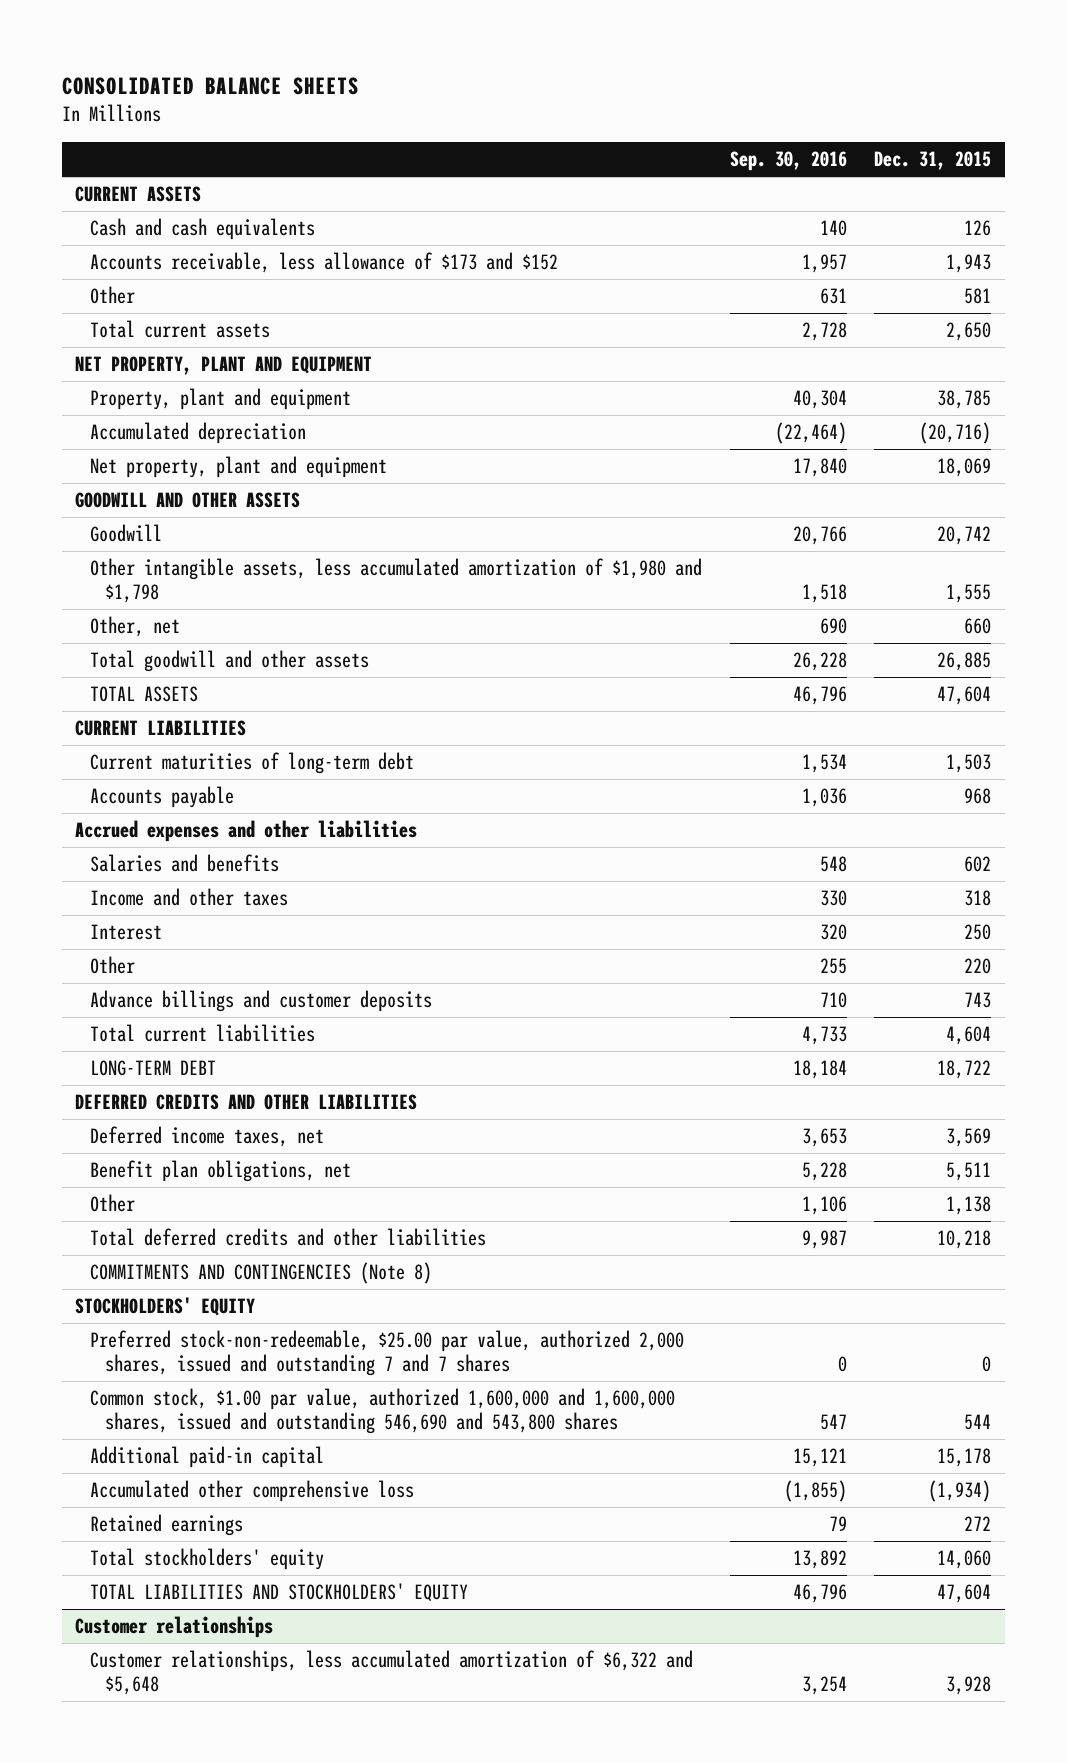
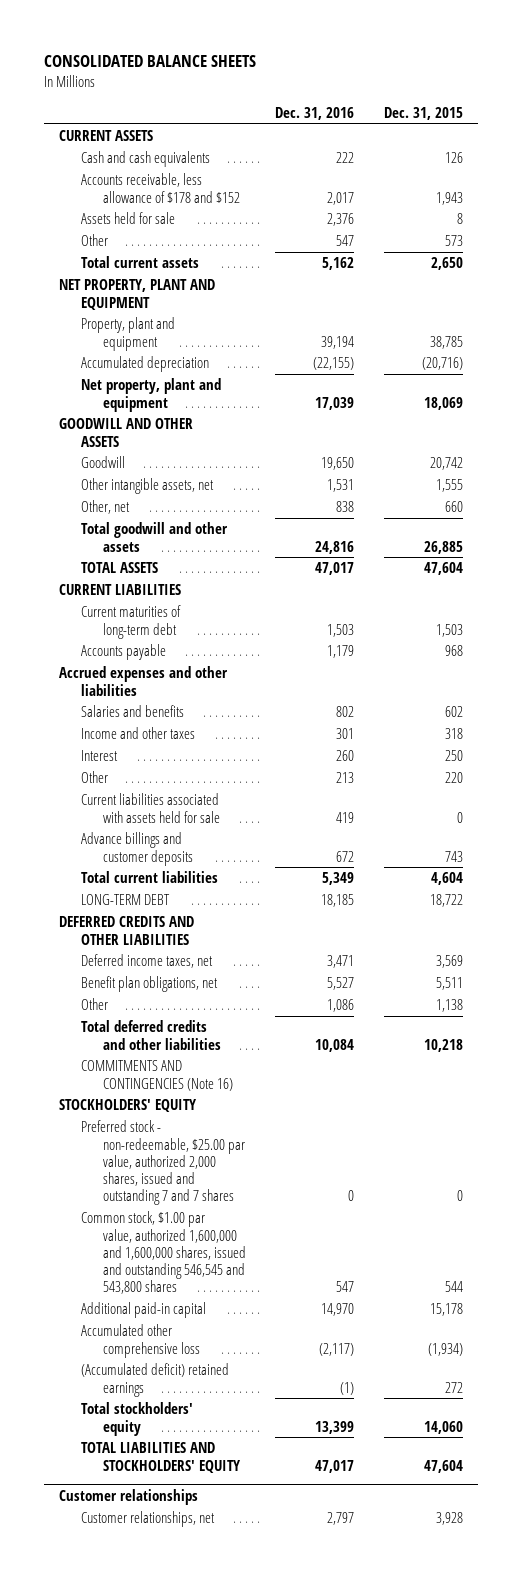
[729,151,847,172] Sep. 30, 2016 -> none
none -> [275,106,355,120] Dec. 31, 2016
[90,252,559,274] Accounts receivable, less allowance of $173 and $152 -> [80,173,240,203] Accounts receivable, less allowance of $178 and $152
none -> [80,212,175,225] Assets held for sale
[964,288,992,305] 581 -> [444,235,463,247] 573
[90,558,703,604] Other intangible assets, less accumulated amortization of $1,980 and $1,798 -> [80,478,214,495] Other intangible assets, net
none -> [80,793,220,823] Current liabilities associated with assets held for sale
[90,1262,433,1285] COMMITMENTS AND CONTINGENCIES (Note 8) -> [80,1060,233,1091] COMMITMENTS AND CONTINGENCIES (Note 16)
[90,1330,685,1377] Preferred stock-non-redeemable, $25.00 par value, authorized 2,000 shares, issued and outstanding 7 and 7 shares -> [80,1120,245,1205] Preferred stock - non-redeemable, $25.00 par value, authorized 2,000 shares, issued and outstanding 7 and 7 shares
[90,1388,676,1435] Common stock, $1.00 par value, authorized 1,600,000 and 1,600,000 shares, issued and outstanding 546,690 and 543,800 shares -> [80,1211,246,1294] Common stock, $1.00 par value, authorized 1,600,000 and 1,600,000 shares, issued and outstanding 546,545 and 543,800 shares
[90,1514,244,1537] Retained earnings -> [80,1363,229,1397] (Accumulated deficit) retained earnings
[90,1650,694,1696] Customer relationships, less accumulated amortization of $6,322 and $5,648 -> [80,1511,215,1528] Customer relationships, net

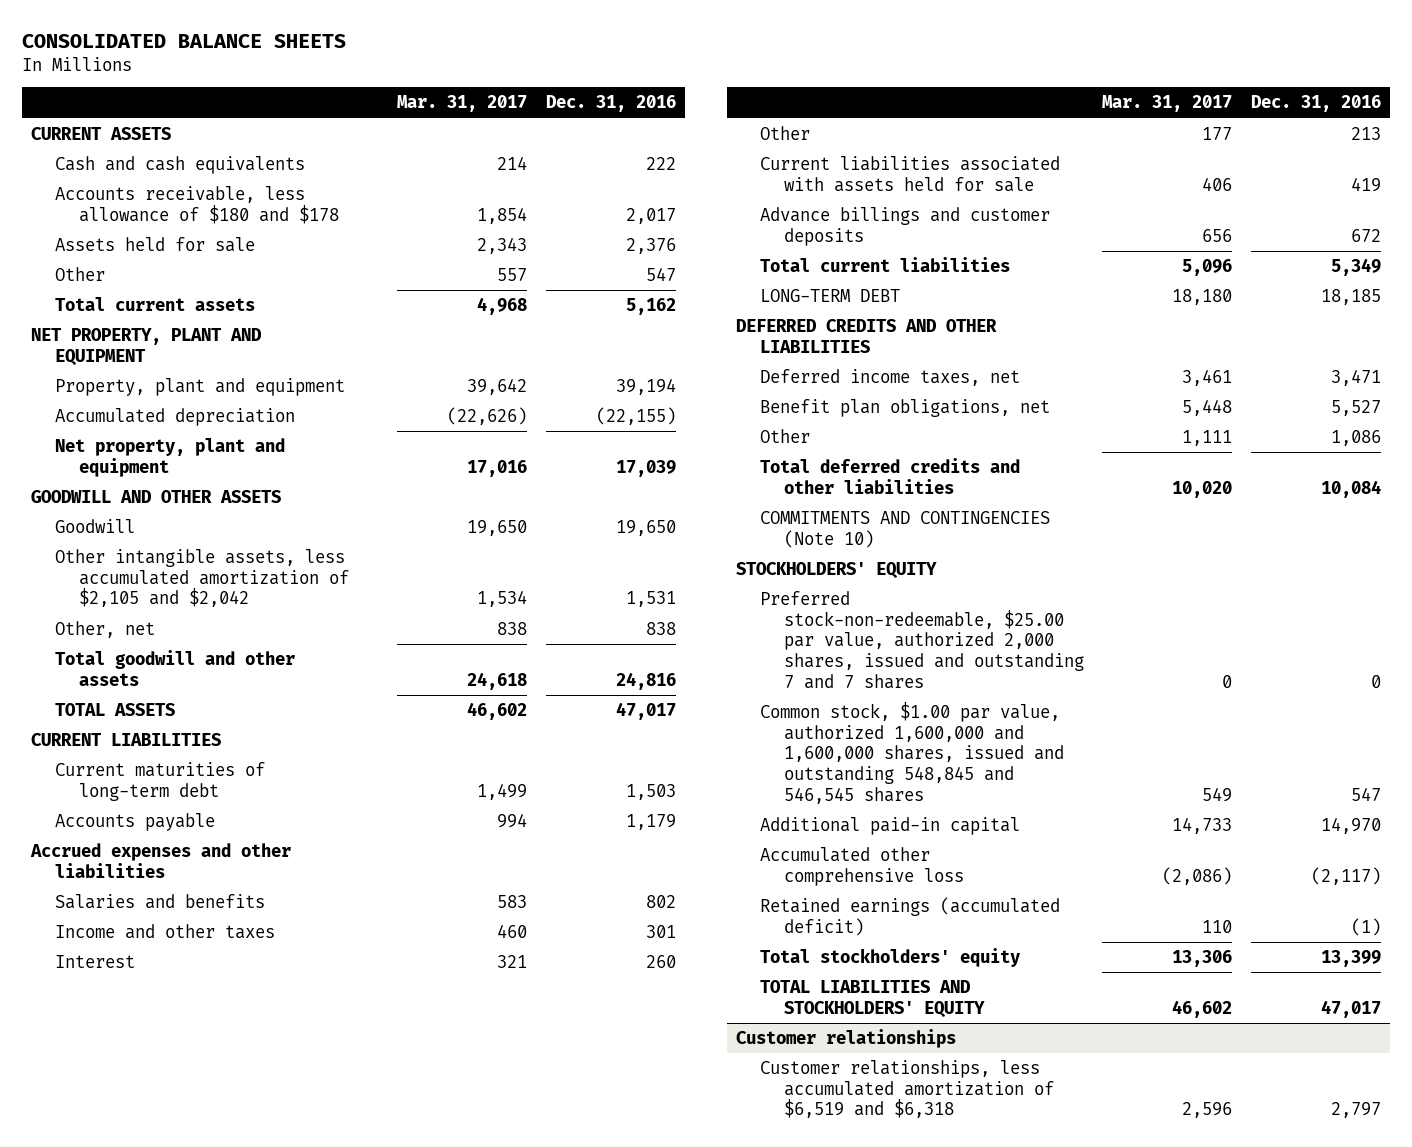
[383,106,463,120] Dec. 31, 2015 -> none
none -> [397,95,528,113] Mar. 31, 2017
[80,173,240,203] Accounts receivable, less allowance of $178 and $152 -> [55,185,339,224] Accounts receivable, less allowance of $180 and $178
[80,478,214,495] Other intangible assets, net -> [55,548,349,608] Other intangible assets, less accumulated amortization of $2,105 and $2,042
[80,1060,233,1091] COMMITMENTS AND CONTINGENCIES (Note 16) -> [759,510,1050,548] COMMITMENTS AND CONTINGENCIES (Note 10)
[80,1120,245,1205] Preferred stock - non-redeemable, $25.00 par value, authorized 2,000 shares, issued and outstanding 7 and 7 shares -> [759,590,1084,689] Preferred stock-non-redeemable, $25.00 par value, authorized 2,000 shares, issued and outstanding 7 and 7 shares
[80,1211,246,1294] Common stock, $1.00 par value, authorized 1,600,000 and 1,600,000 shares, issued and outstanding 546,545 and 543,800 shares -> [759,701,1064,804] Common stock, $1.00 par value, authorized 1,600,000 and 1,600,000 shares, issued and outstanding 548,845 and 546,545 shares
[80,1363,229,1397] (Accumulated deficit) retained earnings -> [759,896,1060,936] Retained earnings (accumulated deficit)
[80,1511,215,1528] Customer relationships, net -> [759,1059,1054,1119] Customer relationships, less accumulated amortization of $6,519 and $6,318

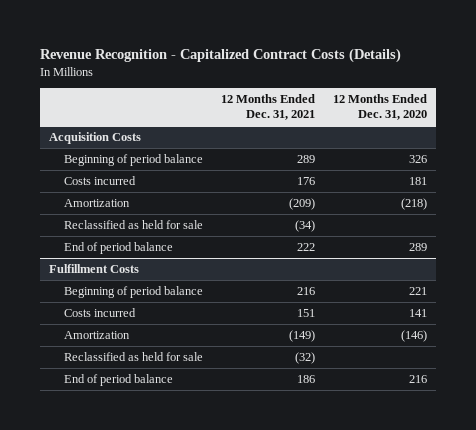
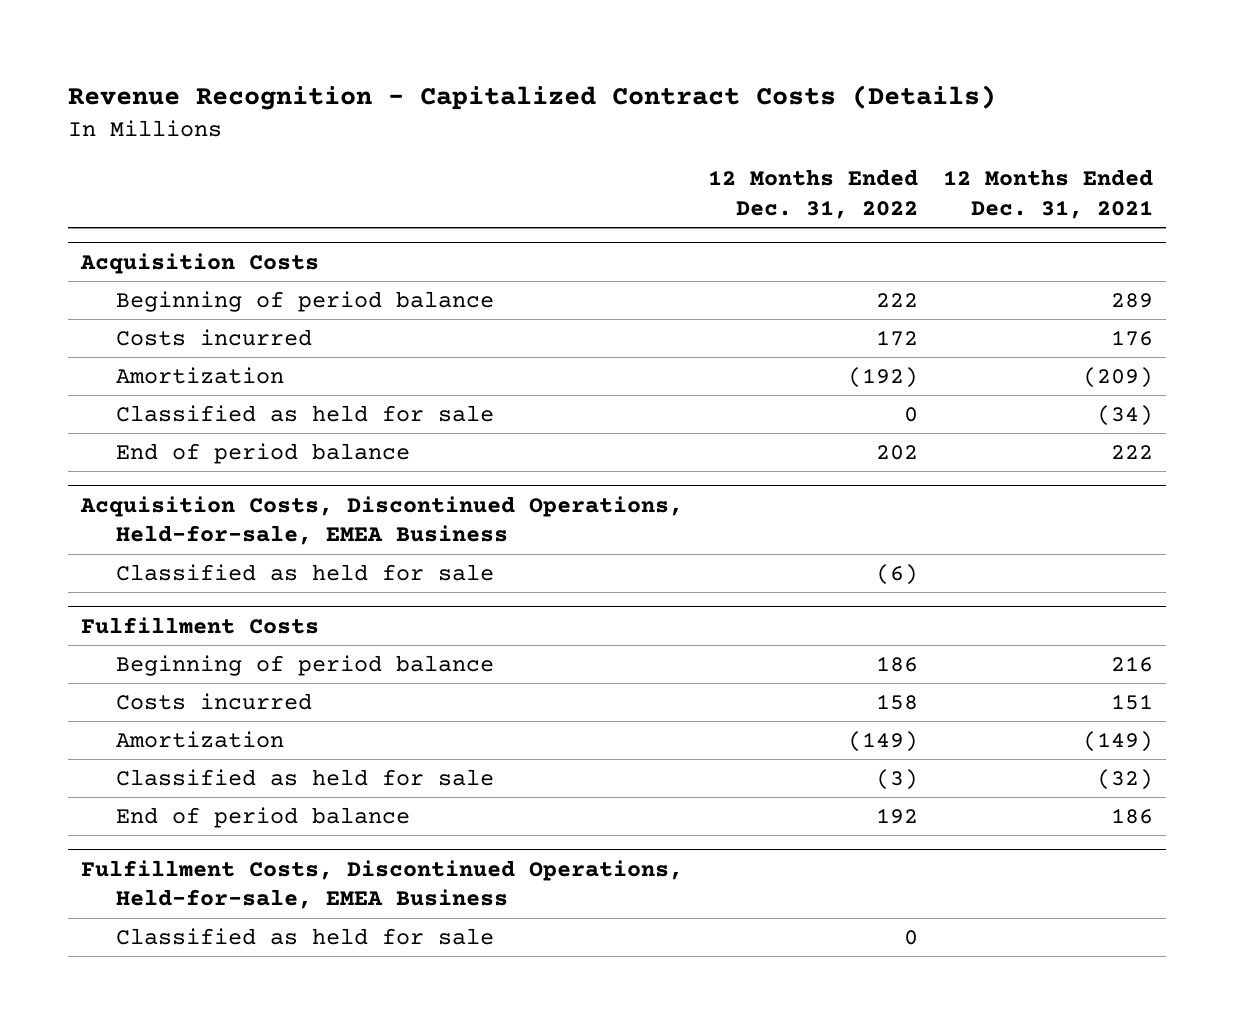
[333,94,428,121] 12 Months Ended Dec. 31, 2020 -> none
none -> [708,169,919,219] 12 Months Ended Dec. 31, 2022
[63,219,203,229] Reclassified as held for sale -> [115,404,494,422] Classified as held for sale
none -> [79,495,683,546] Acquisition Costs, Discontinued Operations, Held-for-sale, EMEA Business
none -> [115,563,494,581] Classified as held for sale
[63,351,203,361] Reclassified as held for sale -> [115,768,494,786] Classified as held for sale
none -> [80,859,683,910] Fulfillment Costs, Discontinued Operations, Held-for-sale, EMEA Business
none -> [115,927,494,945] Classified as held for sale

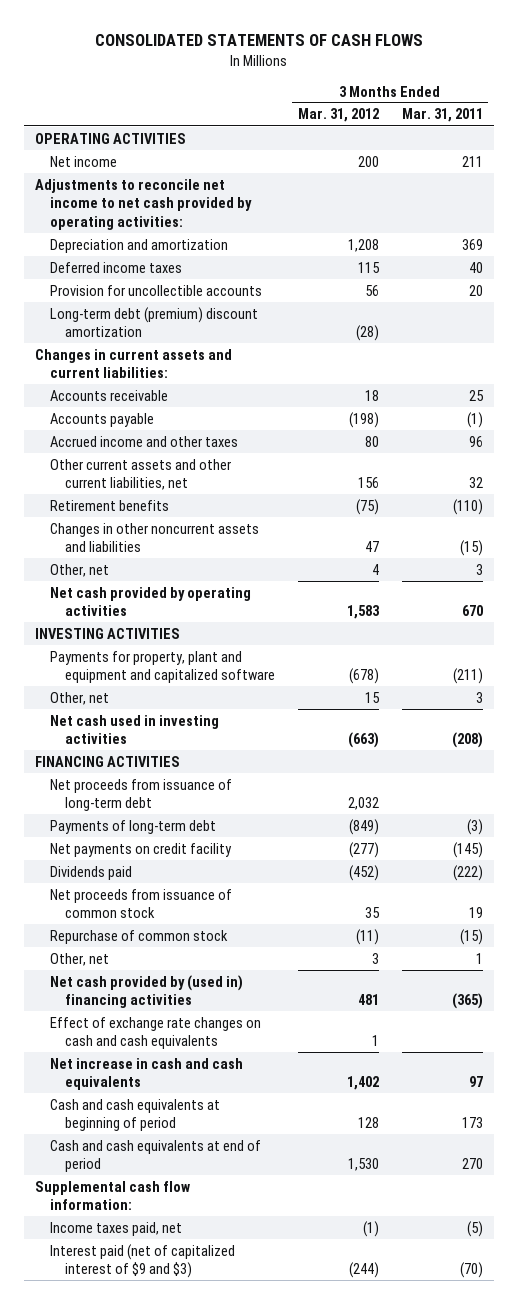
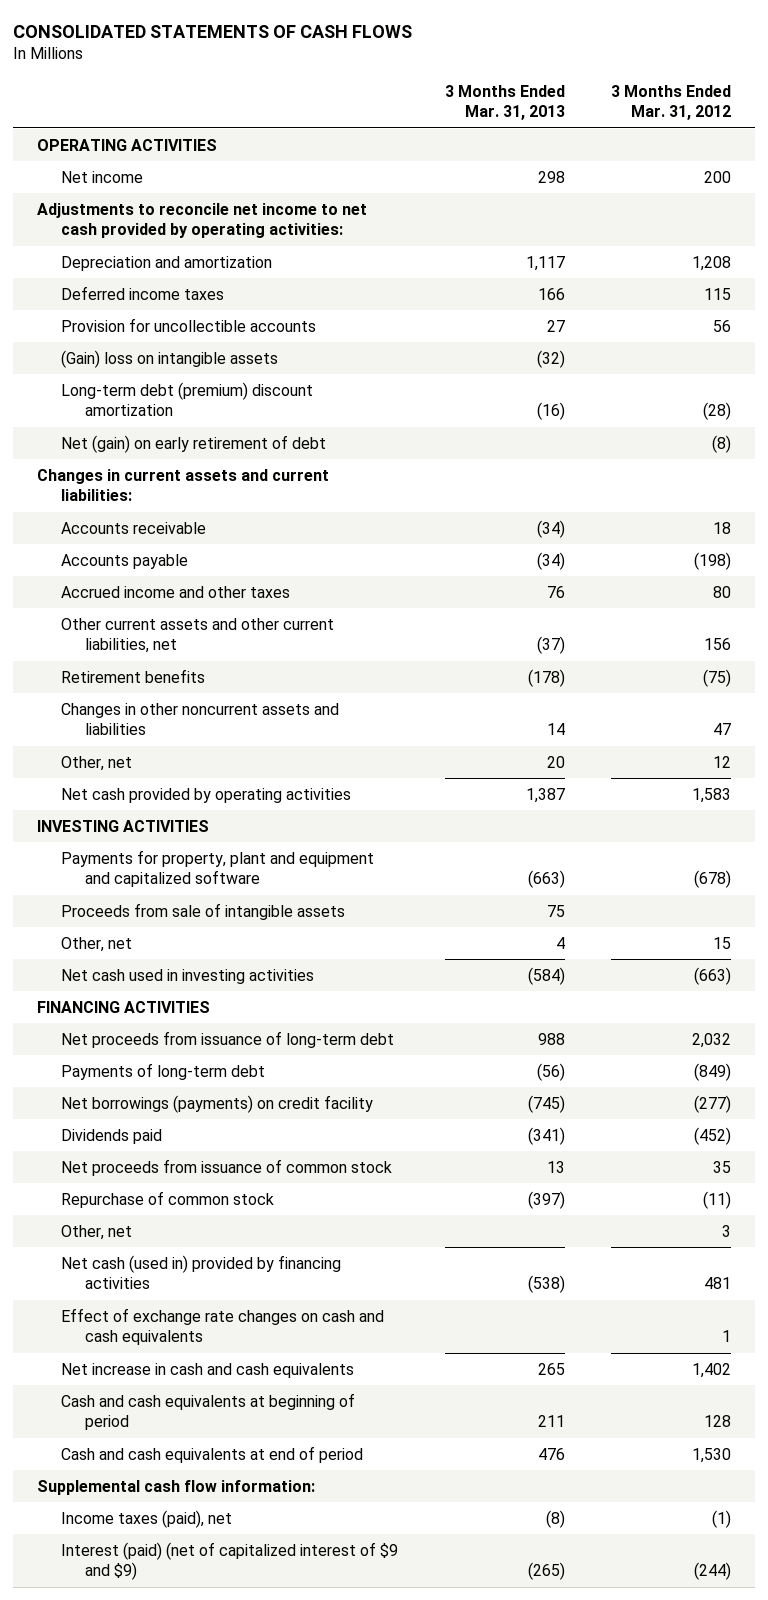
[401,108,483,123] Mar. 31, 2011 -> none
none -> [444,84,565,121] 3 Months Ended Mar. 31, 2013
none -> [60,349,278,368] (Gain) loss on intangible assets
none -> [60,434,326,453] Net (gain) on early retirement of debt
[371,563,379,575] 4 -> [713,755,732,768] 12
none -> [60,902,345,920] Proceeds from sale of intangible assets
[50,842,233,857] Net payments on credit facility -> [60,1094,373,1113] Net borrowings (payments) on credit facility
[50,974,244,1009] Net cash provided by (used in) financing activities -> [60,1254,341,1290] Net cash (used in) provided by financing activities
[50,1221,183,1236] Income taxes paid, net -> [60,1509,232,1528] Income taxes (paid), net
[50,1243,236,1279] Interest paid (net of capitalized interest of $9 and $3) -> [60,1541,398,1581] Interest (paid) (net of capitalized interest of $9 and $9)

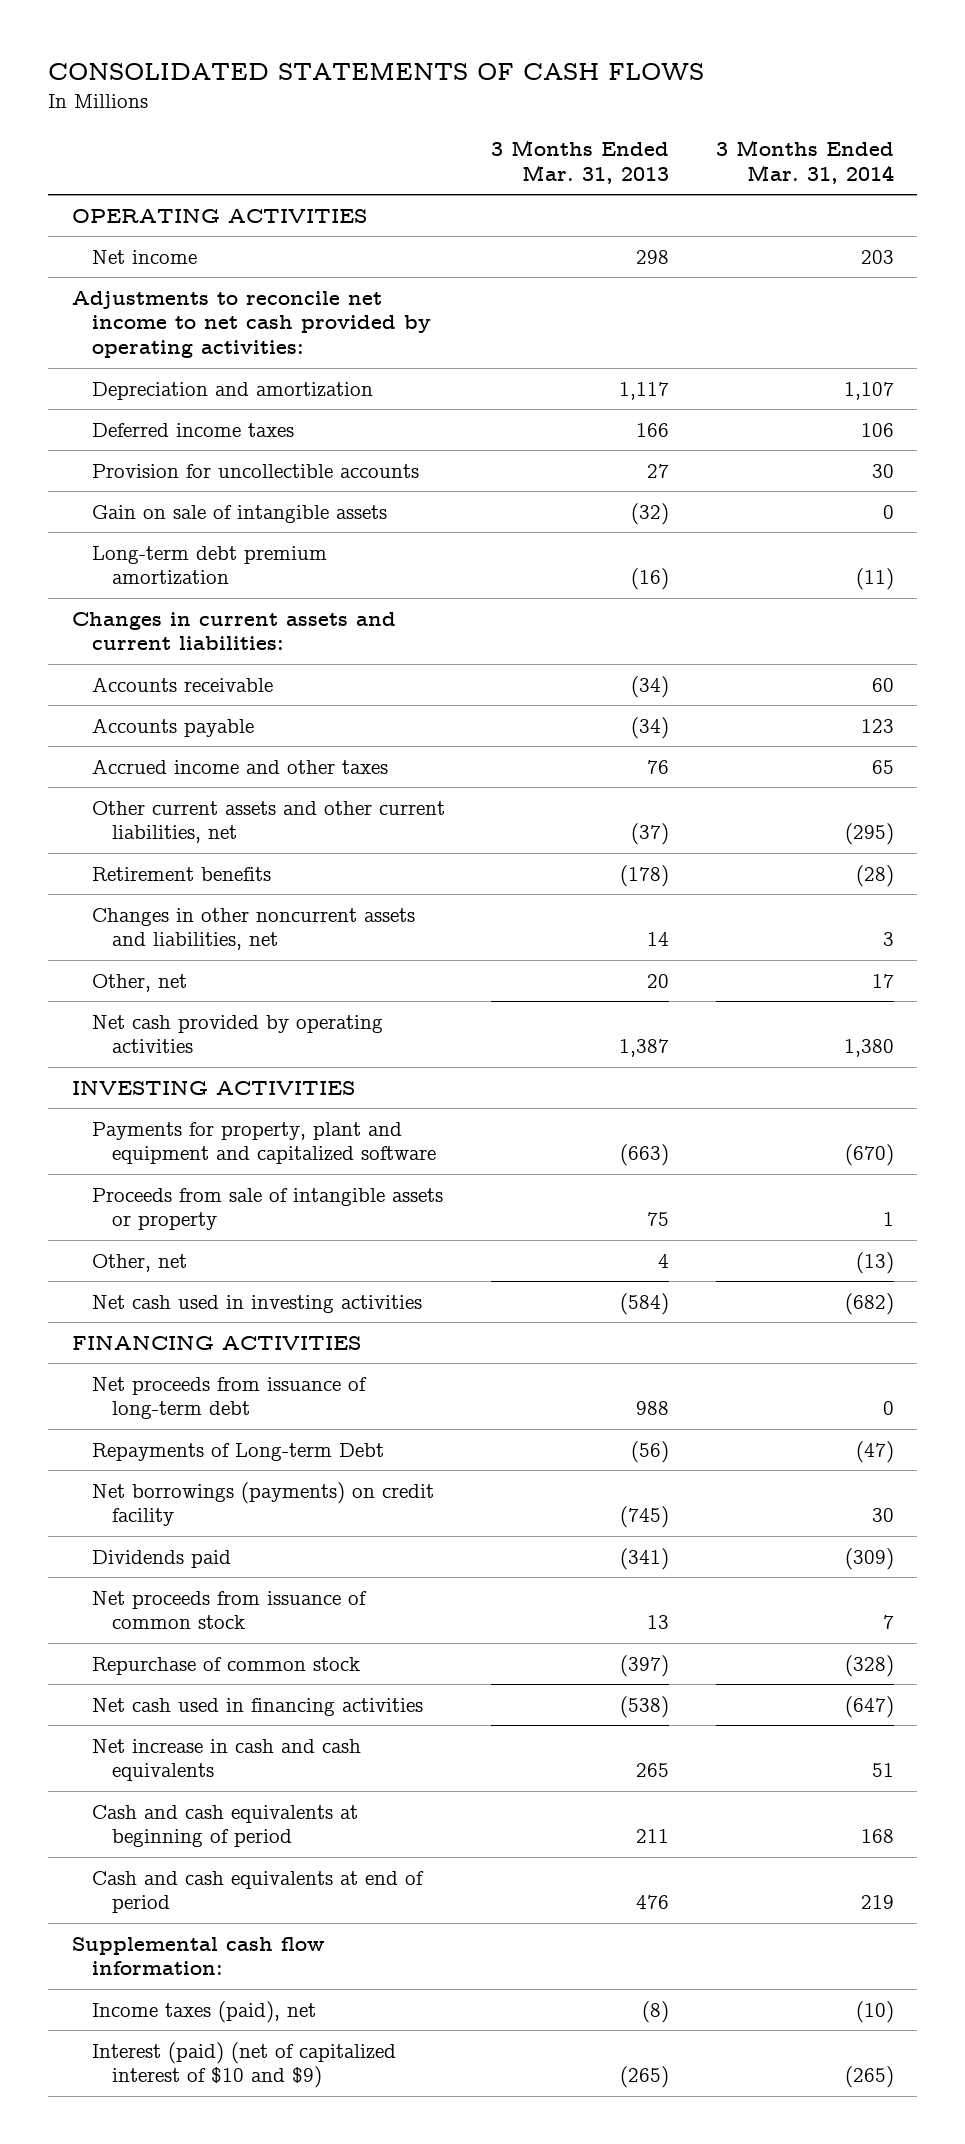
[611,84,732,121] 3 Months Ended Mar. 31, 2012 -> none
none -> [715,139,894,184] 3 Months Ended Mar. 31, 2014
[60,434,326,453] Net (gain) on early retirement of debt -> none
[60,349,278,368] (Gain) loss on intangible assets -> [91,504,387,523] Gain on sale of intangible assets
[60,381,313,417] Long-term debt (premium) discount amortization -> [91,545,327,586] Long-term debt premium amortization
[60,702,339,736] Changes in other noncurrent assets and liabilities -> [91,907,415,951] Changes in other noncurrent assets and liabilities, net
[60,902,345,920] Proceeds from sale of intangible assets -> [91,1187,443,1231] Proceeds from sale of intangible assets or property
[60,1062,265,1080] Payments of long-term debt -> [91,1442,384,1461] Repayments of Long-term Debt
[60,1224,132,1240] Other, net -> none
[60,1307,384,1346] Effect of exchange rate changes on cash and cash equivalents -> none
[60,1254,341,1290] Net cash (used in) provided by financing activities -> [91,1697,423,1716] Net cash used in financing activities
[60,1541,398,1581] Interest (paid) (net of capitalized interest of $9 and $9) -> [91,2041,396,2089] Interest (paid) (net of capitalized interest of $10 and $9)

